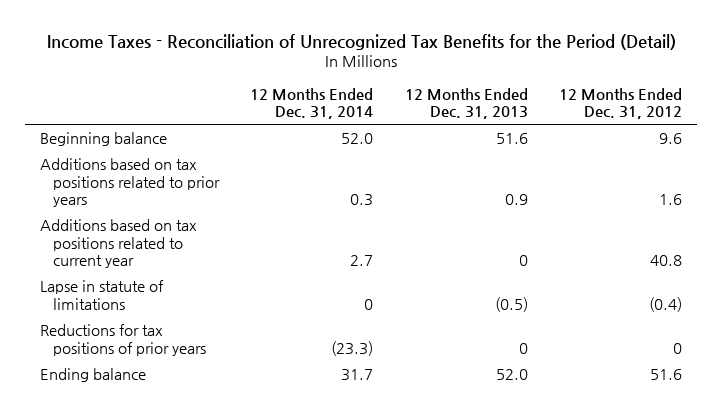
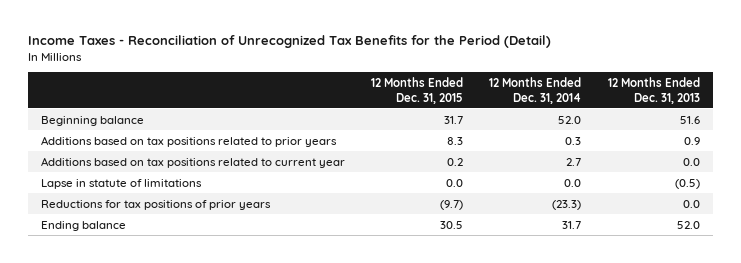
[558,87,682,120] 12 Months Ended Dec. 31, 2012 -> none
none -> [371,77,464,104] 12 Months Ended Dec. 31, 2015
[518,255,528,267] 0 -> [682,157,700,166] 0.0
[364,298,374,310] 0 -> [564,178,582,187] 0.0
[518,342,528,354] 0 -> [682,199,700,208] 0.0

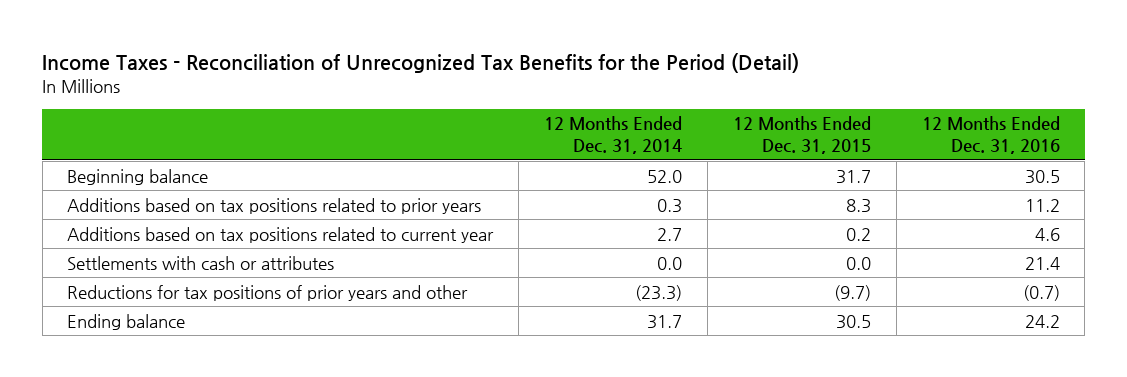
[607,77,700,104] 12 Months Ended Dec. 31, 2013 -> none
none -> [921,116,1060,154] 12 Months Ended Dec. 31, 2016
[40,178,202,189] Lapse in statute of limitations -> none
none -> [67,255,335,270] Settlements with cash or attributes
[40,199,271,210] Reductions for tax positions of prior years -> [67,284,469,301] Reductions for tax positions of prior years and other

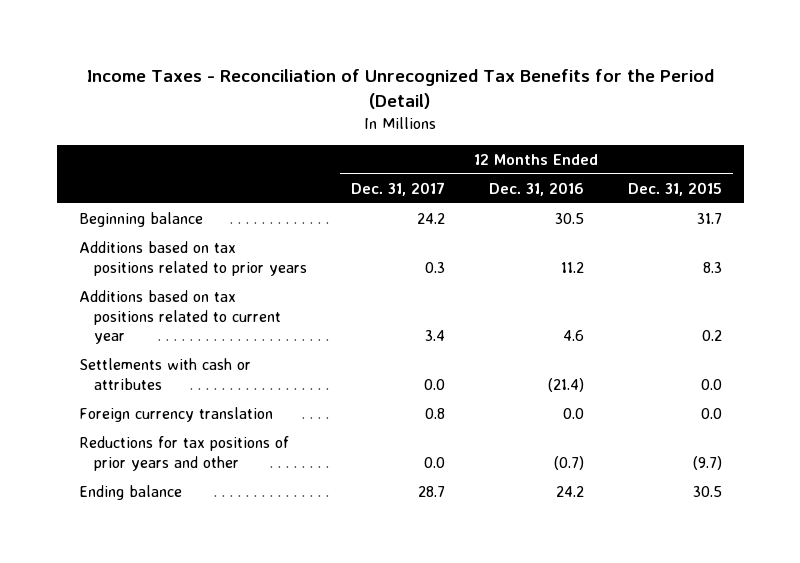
[544,116,683,154] 12 Months Ended Dec. 31, 2014 -> none
none -> [350,181,445,196] Dec. 31, 2017
[1024,256,1060,270] 21.4 -> [547,377,584,392] (21.4)
none -> [78,406,273,422] Foreign currency translation

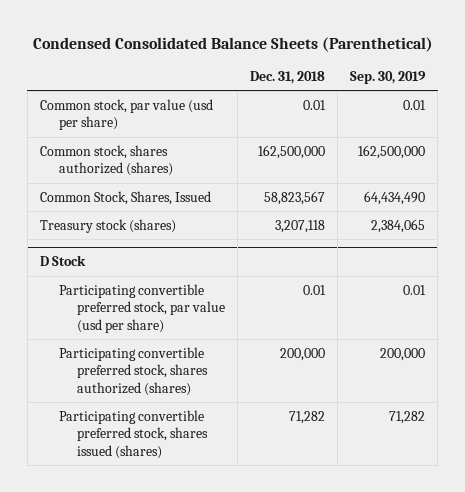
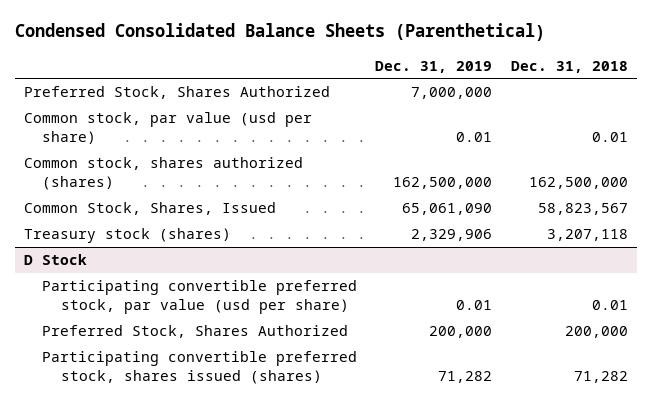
[350,71,427,85] Sep. 30, 2019 -> none
none -> [375,60,493,73] Dec. 31, 2019
none -> [23,86,330,100] Preferred Stock, Shares Authorized
[58,346,209,396] Participating convertible preferred stock, shares authorized (shares) -> [42,325,349,339] Preferred Stock, Shares Authorized

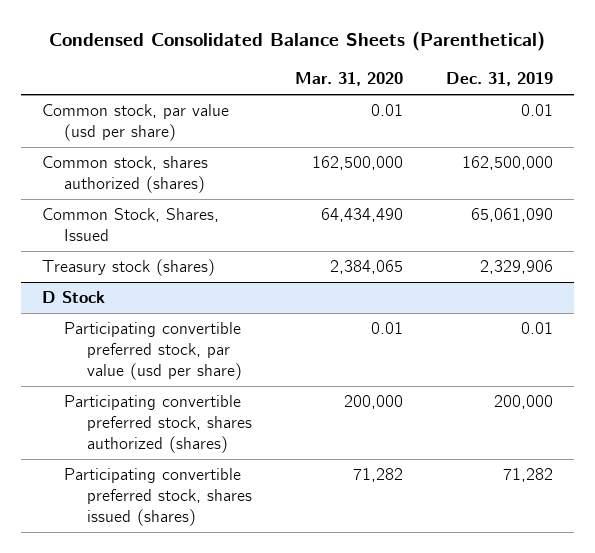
[510,60,628,73] Dec. 31, 2018 -> none
none -> [294,72,403,87] Mar. 31, 2020
[23,86,330,100] Preferred Stock, Shares Authorized -> none
[42,325,349,339] Preferred Stock, Shares Authorized -> [64,395,252,454] Participating convertible preferred stock, shares authorized (shares)

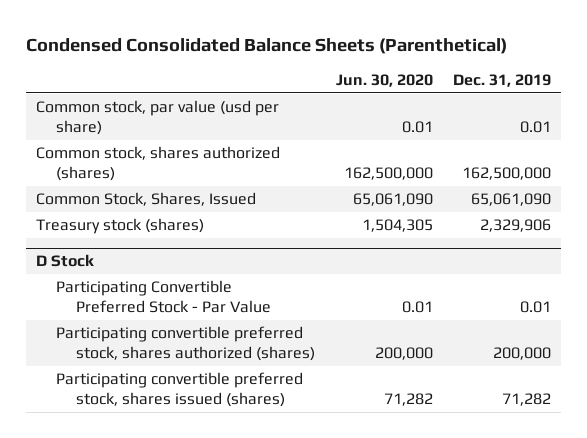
[294,72,403,87] Mar. 31, 2020 -> none
none -> [335,73,433,87] Jun. 30, 2020
[64,322,242,381] Participating convertible preferred stock, par value (usd per share) -> [56,280,272,314] Participating Convertible Preferred Stock - Par Value

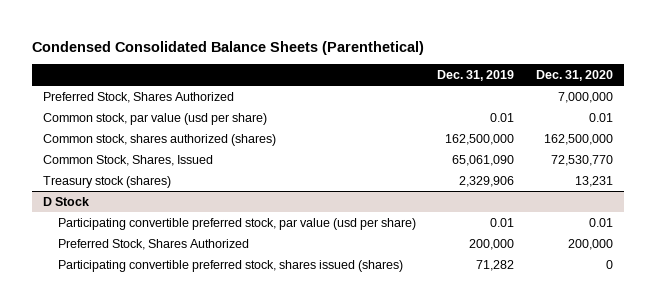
[335,73,433,87] Jun. 30, 2020 -> none
none -> [535,70,613,82] Dec. 31, 2020
none -> [42,91,234,103] Preferred Stock, Shares Authorized
[56,280,272,314] Participating Convertible Preferred Stock - Par Value -> [58,217,417,230] Participating convertible preferred stock, par value (usd per share)
[56,326,316,362] Participating convertible preferred stock, shares authorized (shares) -> [58,238,250,250] Preferred Stock, Shares Authorized

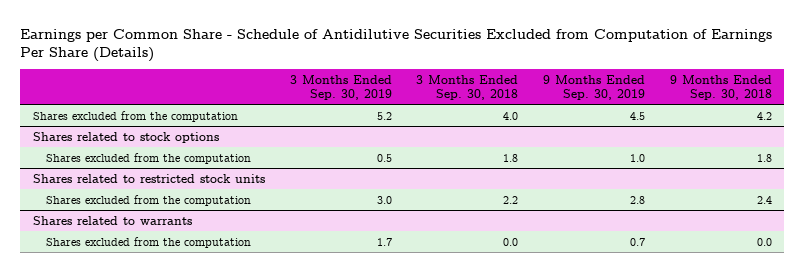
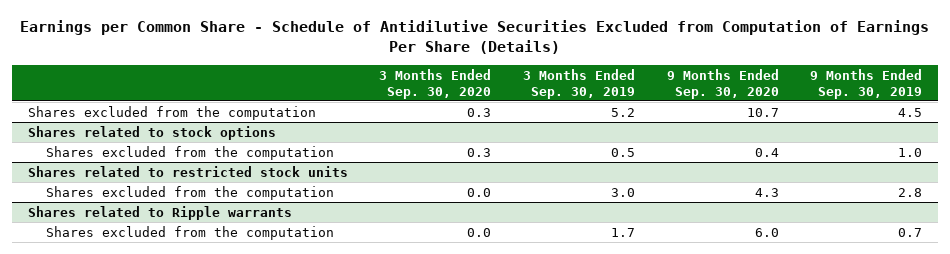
[416,74,519,100] 3 Months Ended Sep. 30, 2018 -> none
[669,74,772,100] 9 Months Ended Sep. 30, 2018 -> none
none -> [379,68,492,99] 3 Months Ended Sep. 30, 2020
none -> [666,68,779,99] 9 Months Ended Sep. 30, 2020
[32,215,192,225] Shares related to warrants -> [27,205,292,220] Shares related to Ripple warrants

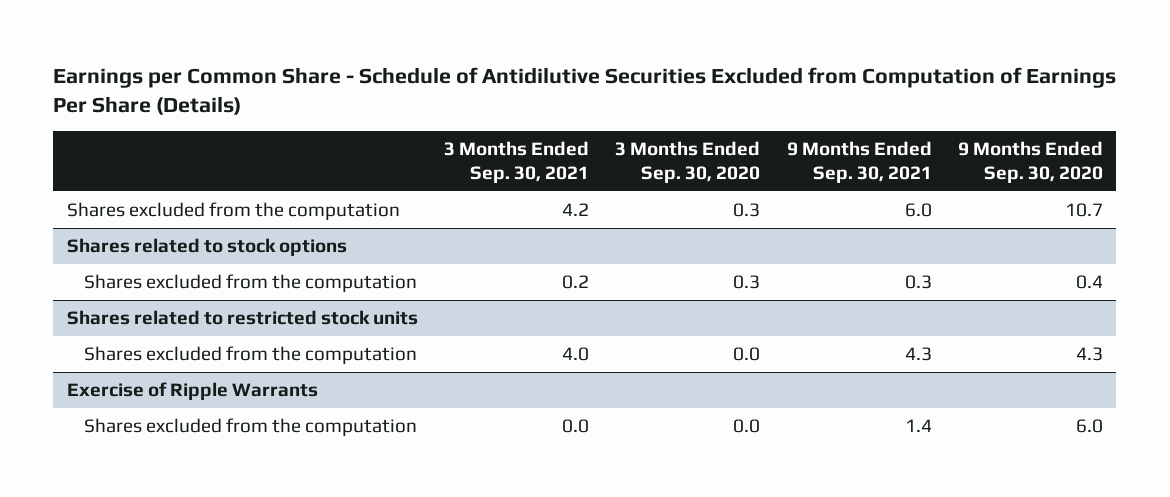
[522,68,635,99] 3 Months Ended Sep. 30, 2019 -> none
[810,68,923,99] 9 Months Ended Sep. 30, 2019 -> none
none -> [443,140,589,184] 3 Months Ended Sep. 30, 2021
none -> [786,140,932,184] 9 Months Ended Sep. 30, 2021
[27,205,292,220] Shares related to Ripple warrants -> [66,382,318,401] Exercise of Ripple Warrants

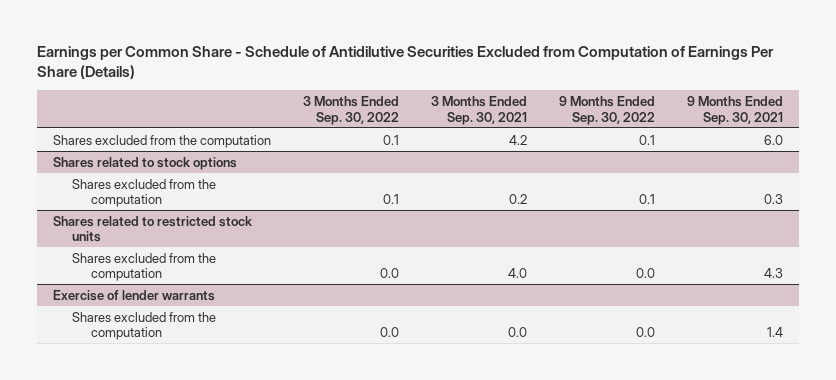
[615,140,761,184] 3 Months Ended Sep. 30, 2020 -> none
[958,140,1104,184] 9 Months Ended Sep. 30, 2020 -> none
none -> [303,95,400,125] 3 Months Ended Sep. 30, 2022
none -> [558,95,655,125] 9 Months Ended Sep. 30, 2022
[66,382,318,401] Exercise of Ripple Warrants -> [53,289,216,301] Exercise of lender warrants

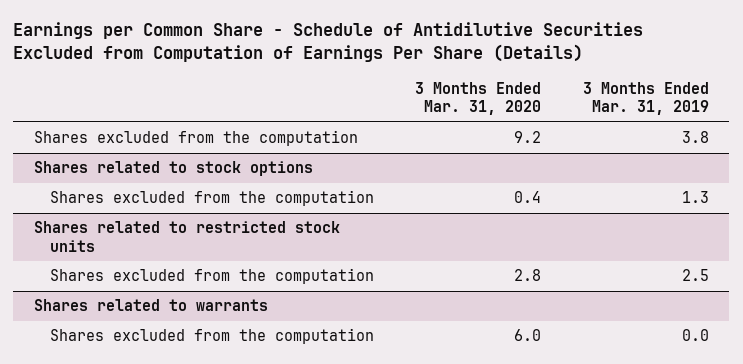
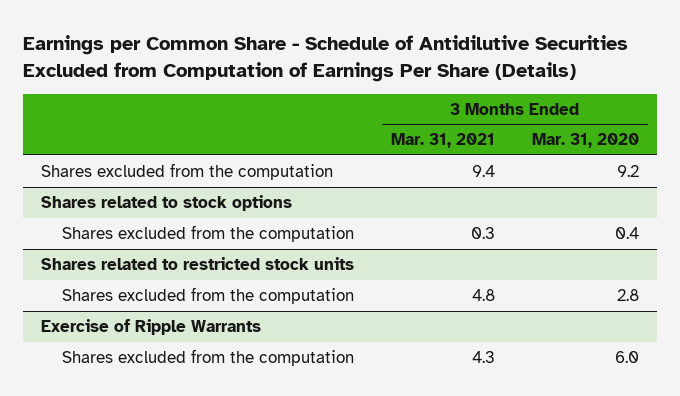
[582,81,709,116] 3 Months Ended Mar. 31, 2019 -> none
none -> [391,133,496,149] Mar. 31, 2021
[34,299,269,312] Shares related to warrants -> [41,319,262,336] Exercise of Ripple Warrants

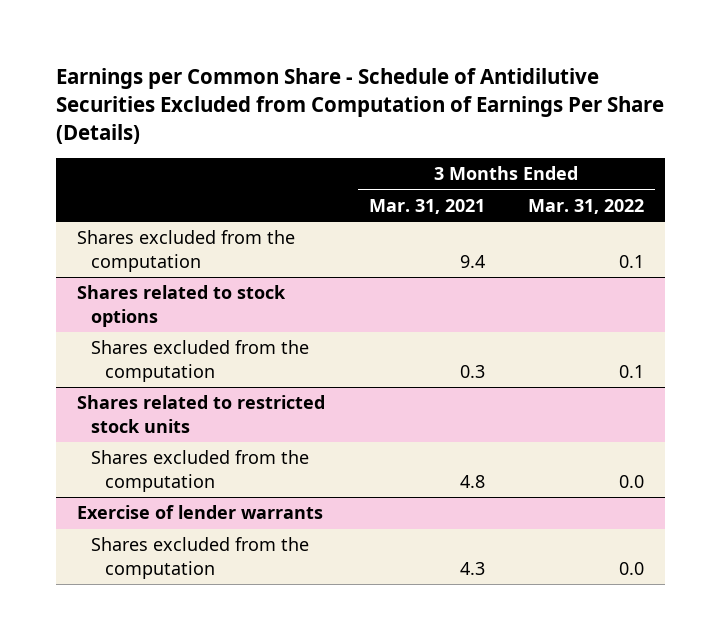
[531,133,639,149] Mar. 31, 2020 -> none
none -> [527,198,644,214] Mar. 31, 2022
[41,319,262,336] Exercise of Ripple Warrants -> [77,505,324,520] Exercise of lender warrants

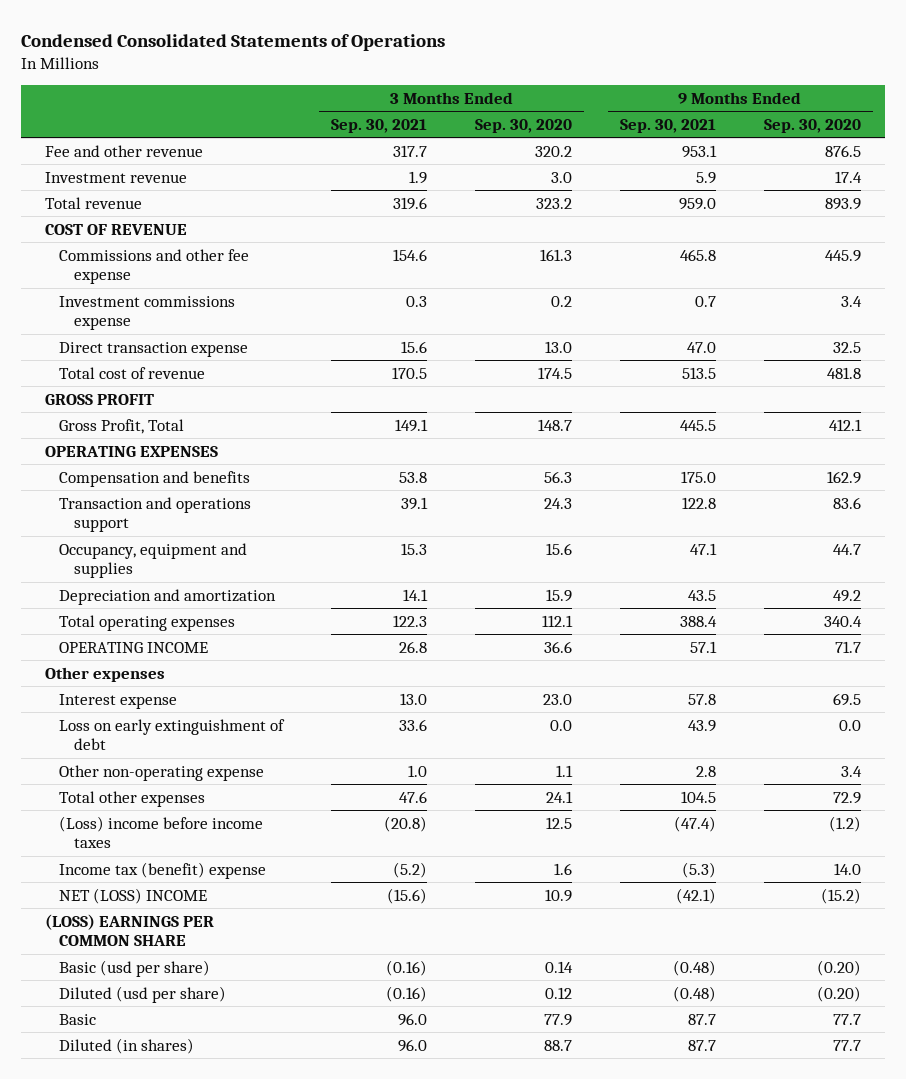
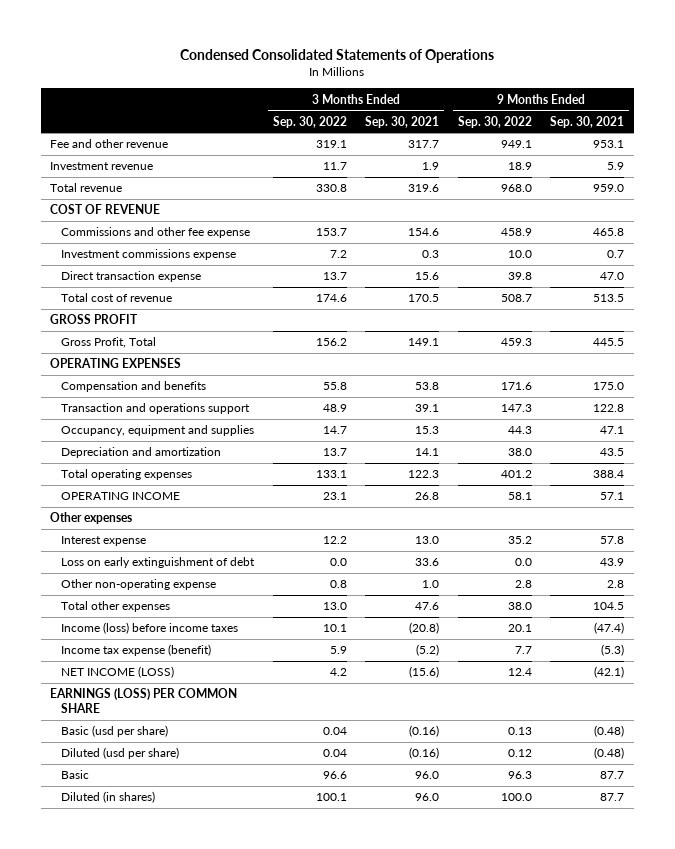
[475,119,573,134] Sep. 30, 2020 -> none
[763,119,861,134] Sep. 30, 2020 -> none
none -> [272,115,347,128] Sep. 30, 2022
none -> [457,115,532,128] Sep. 30, 2022
[59,815,264,849] (Loss) income before income taxes -> [61,622,239,635] Income (loss) before income taxes
[59,861,267,879] Income tax (benefit) expense -> [61,644,212,657] Income tax expense (benefit)
[59,887,208,904] NET (LOSS) INCOME -> [61,666,175,679] NET INCOME (LOSS)
[44,913,214,947] (LOSS) EARNINGS PER COMMON SHARE -> [50,688,238,714] EARNINGS (LOSS) PER COMMON SHARE

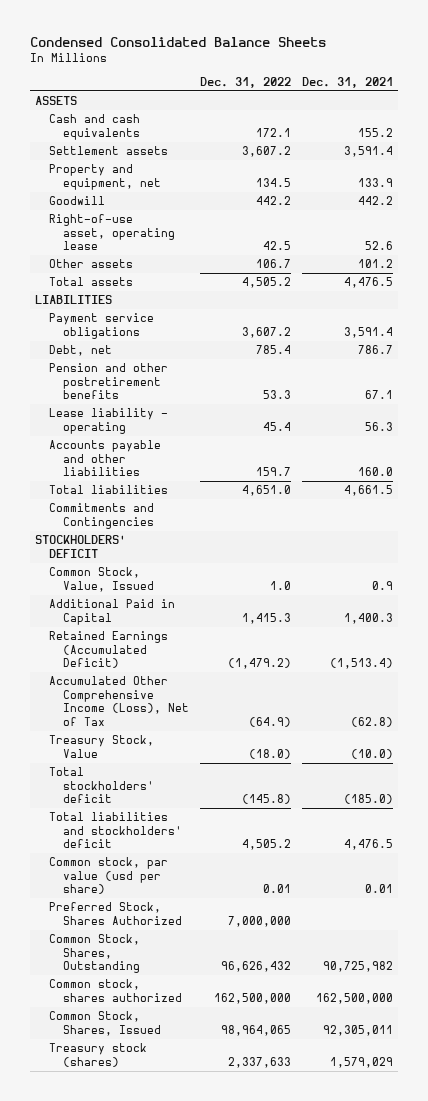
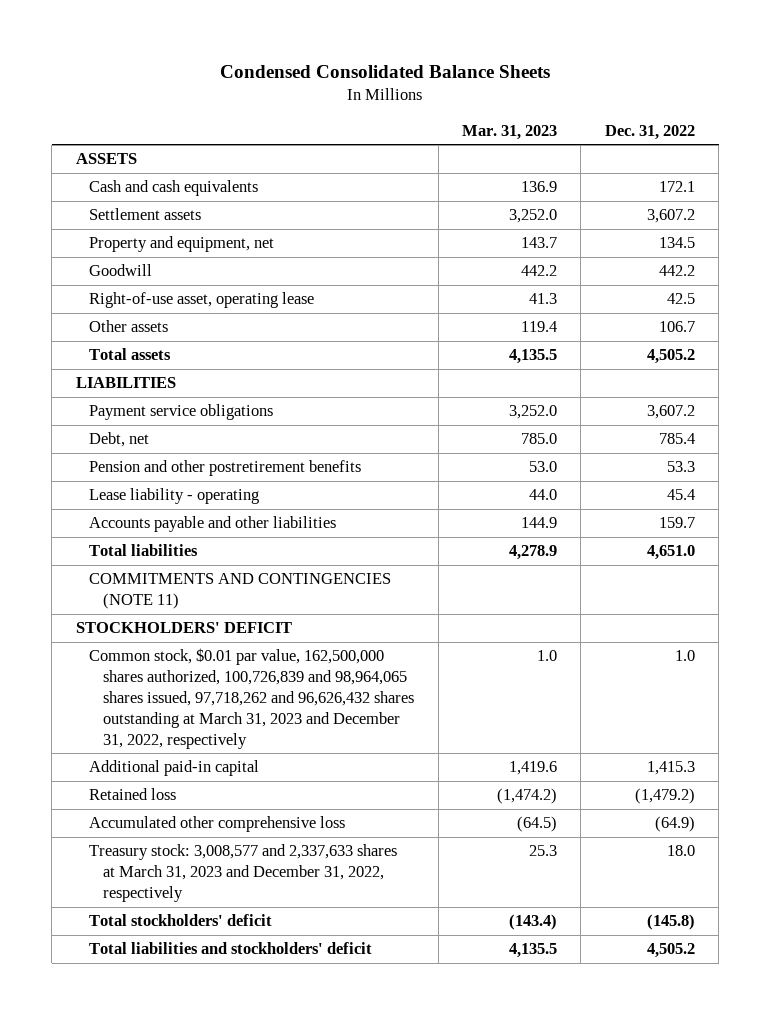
[301,76,393,88] Dec. 31, 2021 -> none
none -> [461,124,557,140] Mar. 31, 2023
[48,503,154,529] Commitments and Contingencies -> [89,573,392,610] COMMITMENTS AND CONTINGENCIES (NOTE 11)
[48,735,154,758] Treasury Stock, Value -> none
[48,567,154,592] Common Stock, Value, Issued -> [89,648,415,749] Common stock, $0.01 par value, 162,500,000 shares authorized, 100,726,839 and 98,964,065 shares issued, 97,718,262 and 96,626,432 shares outstanding at March 31, 2023 and December 31, 2022, respectively
[48,599,175,625] Additional Paid in Capital -> [89,760,260,777] Additional paid-in capital
[48,631,168,669] Retained Earnings (Accumulated Deficit) -> [89,788,177,801] Retained loss
[48,676,189,727] Accumulated Other Comprehensive Income (Loss), Net of Tax -> [89,816,346,833] Accumulated other comprehensive loss
none -> [89,844,398,903] Treasury stock: 3,008,577 and 2,337,633 shares at March 31, 2023 and December 31, 2022, respectively
[48,857,168,895] Common stock, par value (usd per share) -> none
[48,902,182,925] Preferred Stock, Shares Authorized -> none
[48,934,140,974] Common Stock, Shares, Outstanding -> none
[48,979,182,1002] Common stock, shares authorized -> none
[48,1011,161,1036] Common Stock, Shares, Issued -> none
[48,1043,147,1067] Treasury stock (shares) -> none

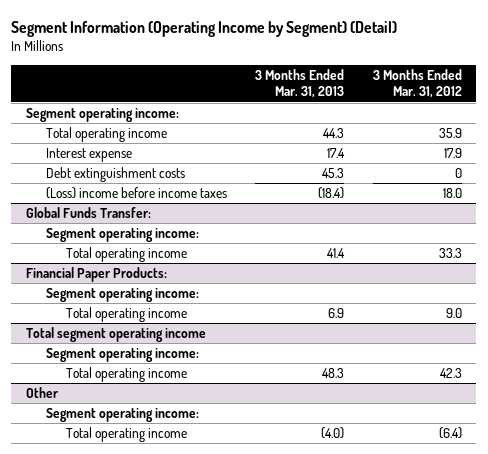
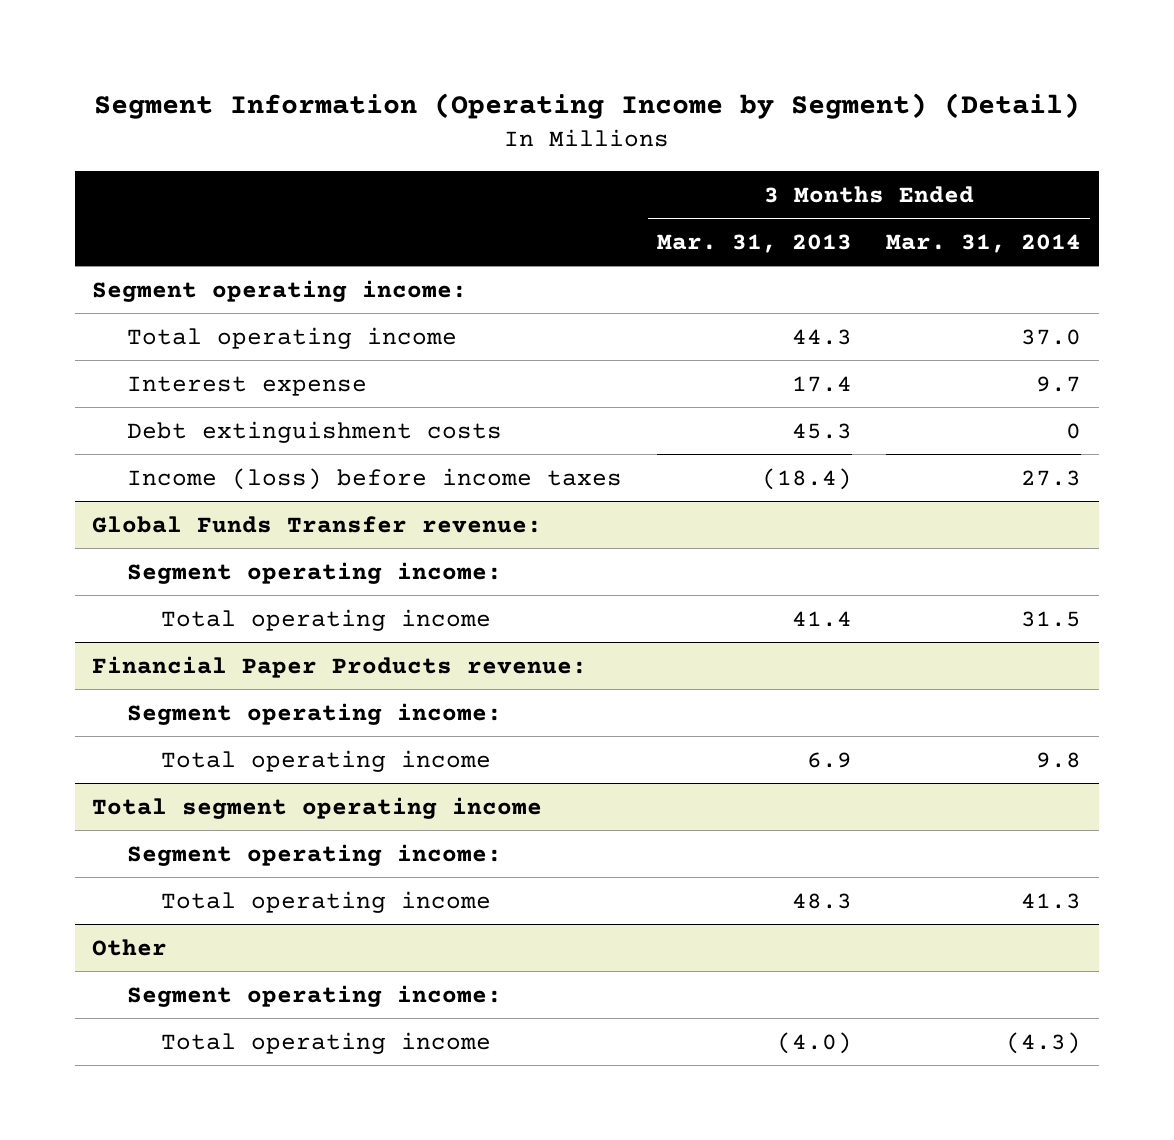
[373,68,463,99] 3 Months Ended Mar. 31, 2012 -> none
none -> [886,233,1082,253] Mar. 31, 2014
[45,187,227,200] (Loss) income before income taxes -> [126,467,622,490] Income (loss) before income taxes
[25,207,151,219] Global Funds Transfer: -> [92,515,543,533] Global Funds Transfer revenue:
[25,267,167,283] Financial Paper Products: -> [92,655,588,678] Financial Paper Products revenue:

